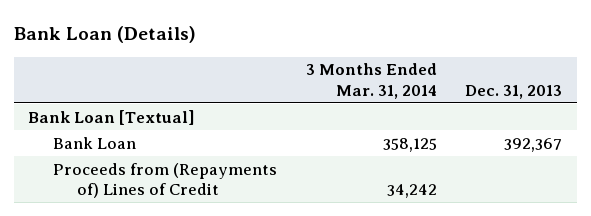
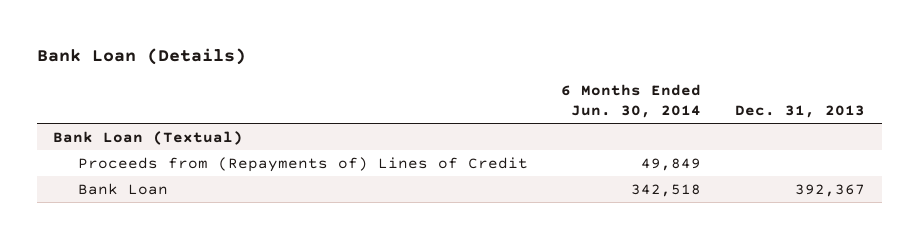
[305,63,437,99] 3 Months Ended Mar. 31, 2014 -> none
none -> [561,84,702,118] 6 Months Ended Jun. 30, 2014
[28,109,196,125] Bank Loan [Textual] -> [53,130,244,145] Bank Loan (Textual)
[52,136,136,149] Bank Loan -> [77,182,168,195] Bank Loan

